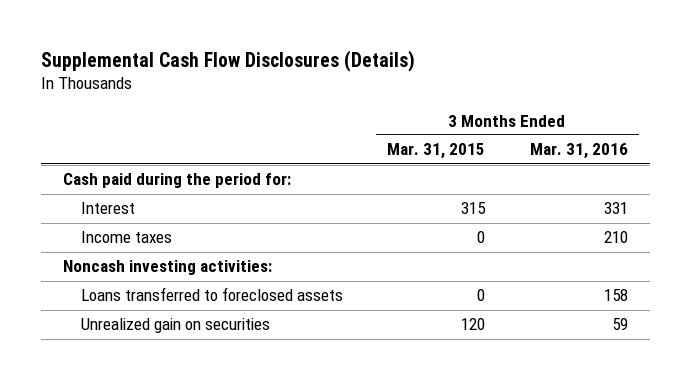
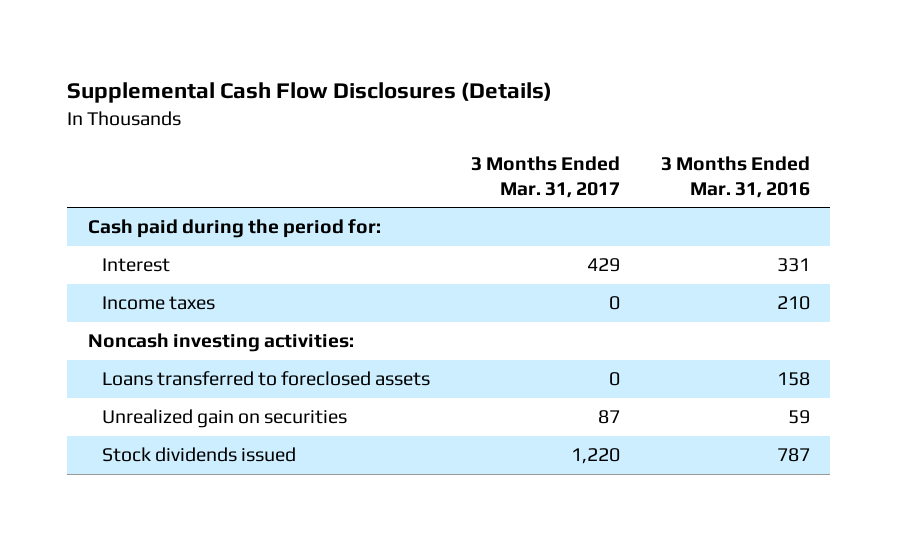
[387,143,486,160] Mar. 31, 2015 -> none
none -> [471,155,621,198] 3 Months Ended Mar. 31, 2017
none -> [102,447,297,463] Stock dividends issued

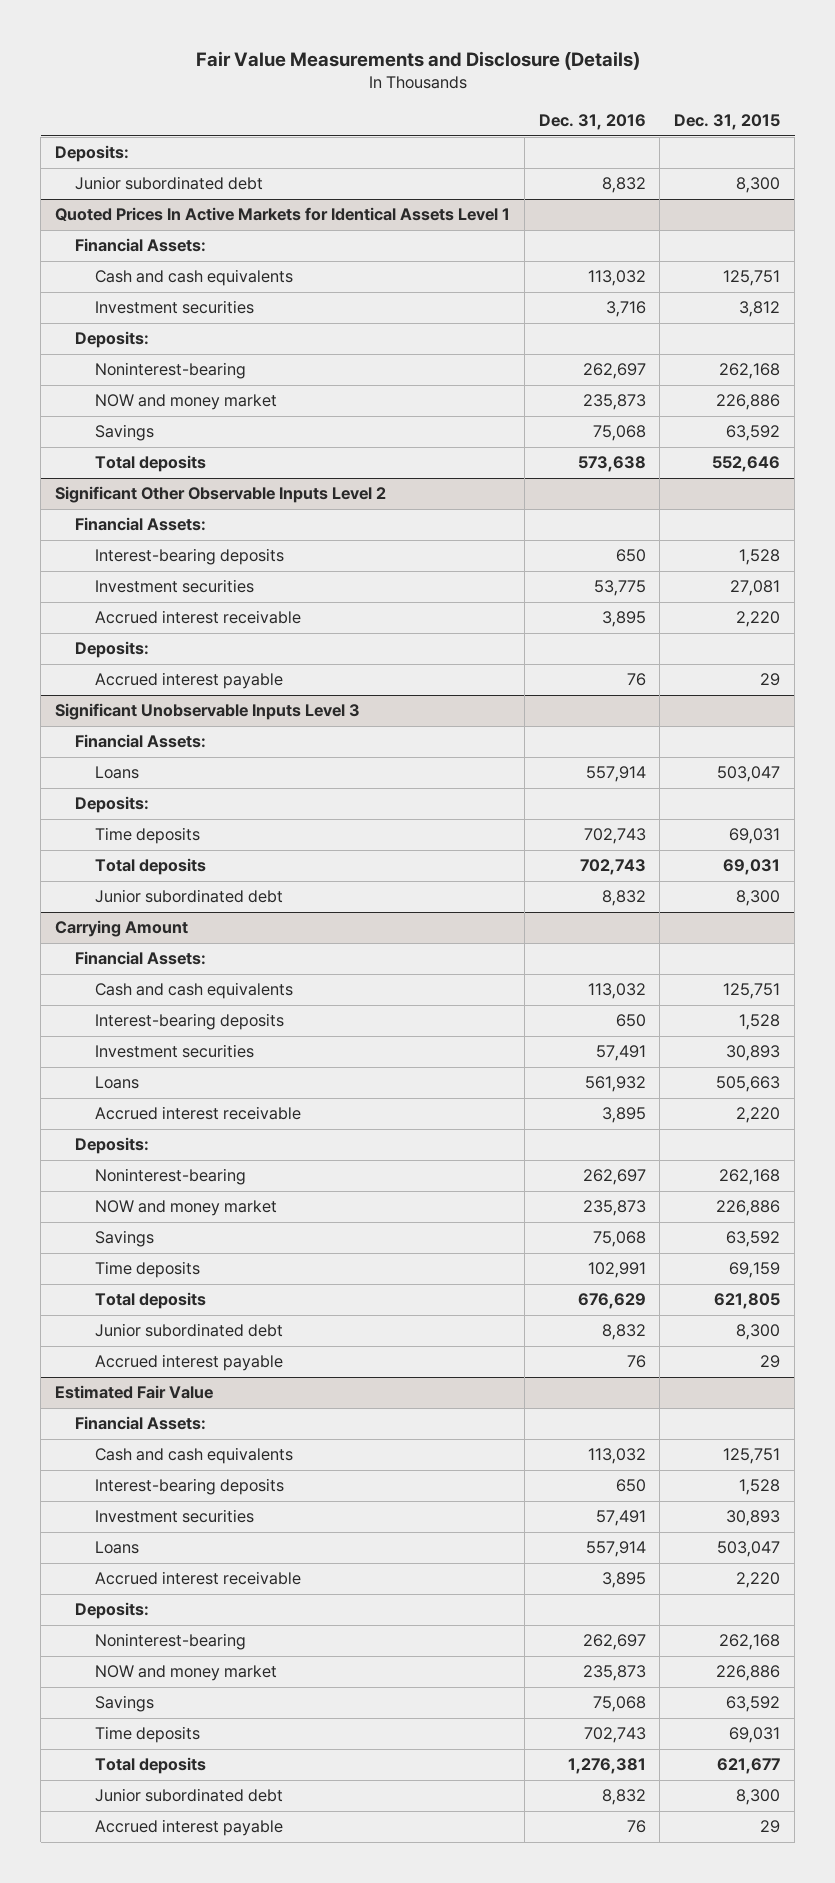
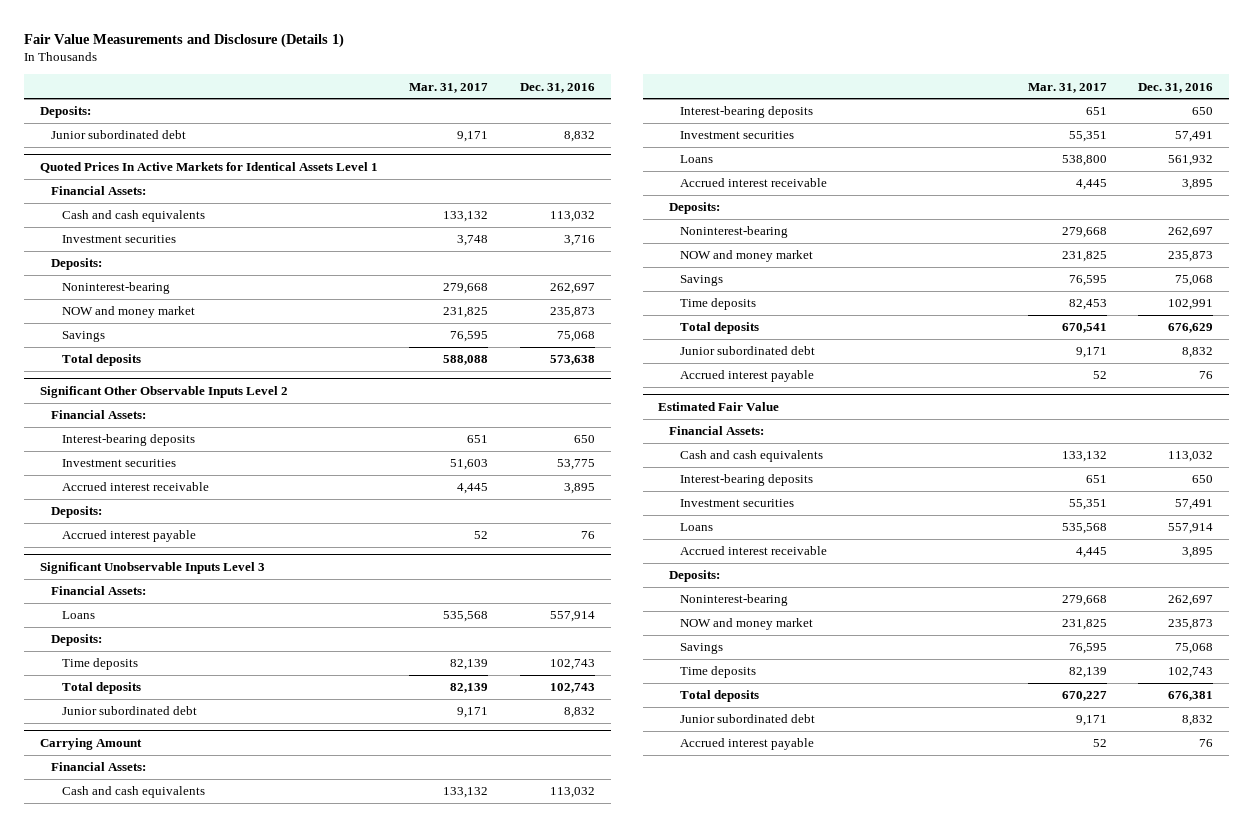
[195,51,640,71] Fair Value Measurements and Disclosure (Details) -> [24,33,345,49] Fair Value Measurements and Disclosure (Details 1)
[674,114,781,131] Dec. 31, 2015 -> none
none -> [409,82,489,93] Mar. 31, 2017
[583,828,646,845] 702,743 -> [549,659,595,671] 102,743
[579,859,646,876] 702,743 -> [549,683,595,694] 102,743
[583,1727,646,1744] 702,743 -> [1168,667,1214,679] 102,743
[567,1758,646,1775] 1,276,381 -> [1168,691,1214,702] 676,381

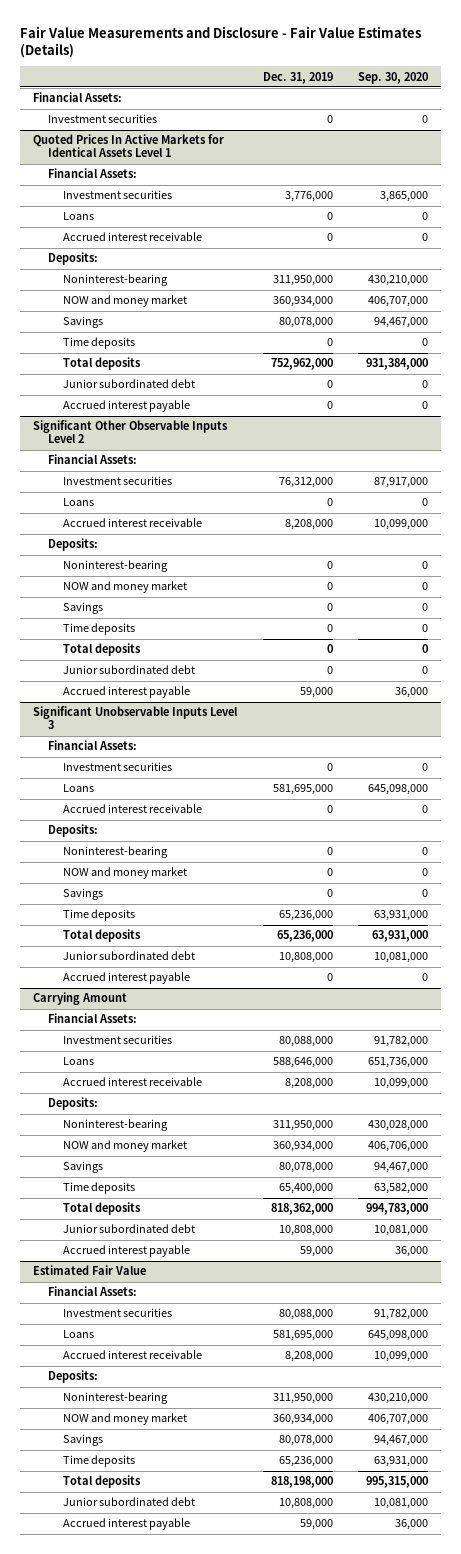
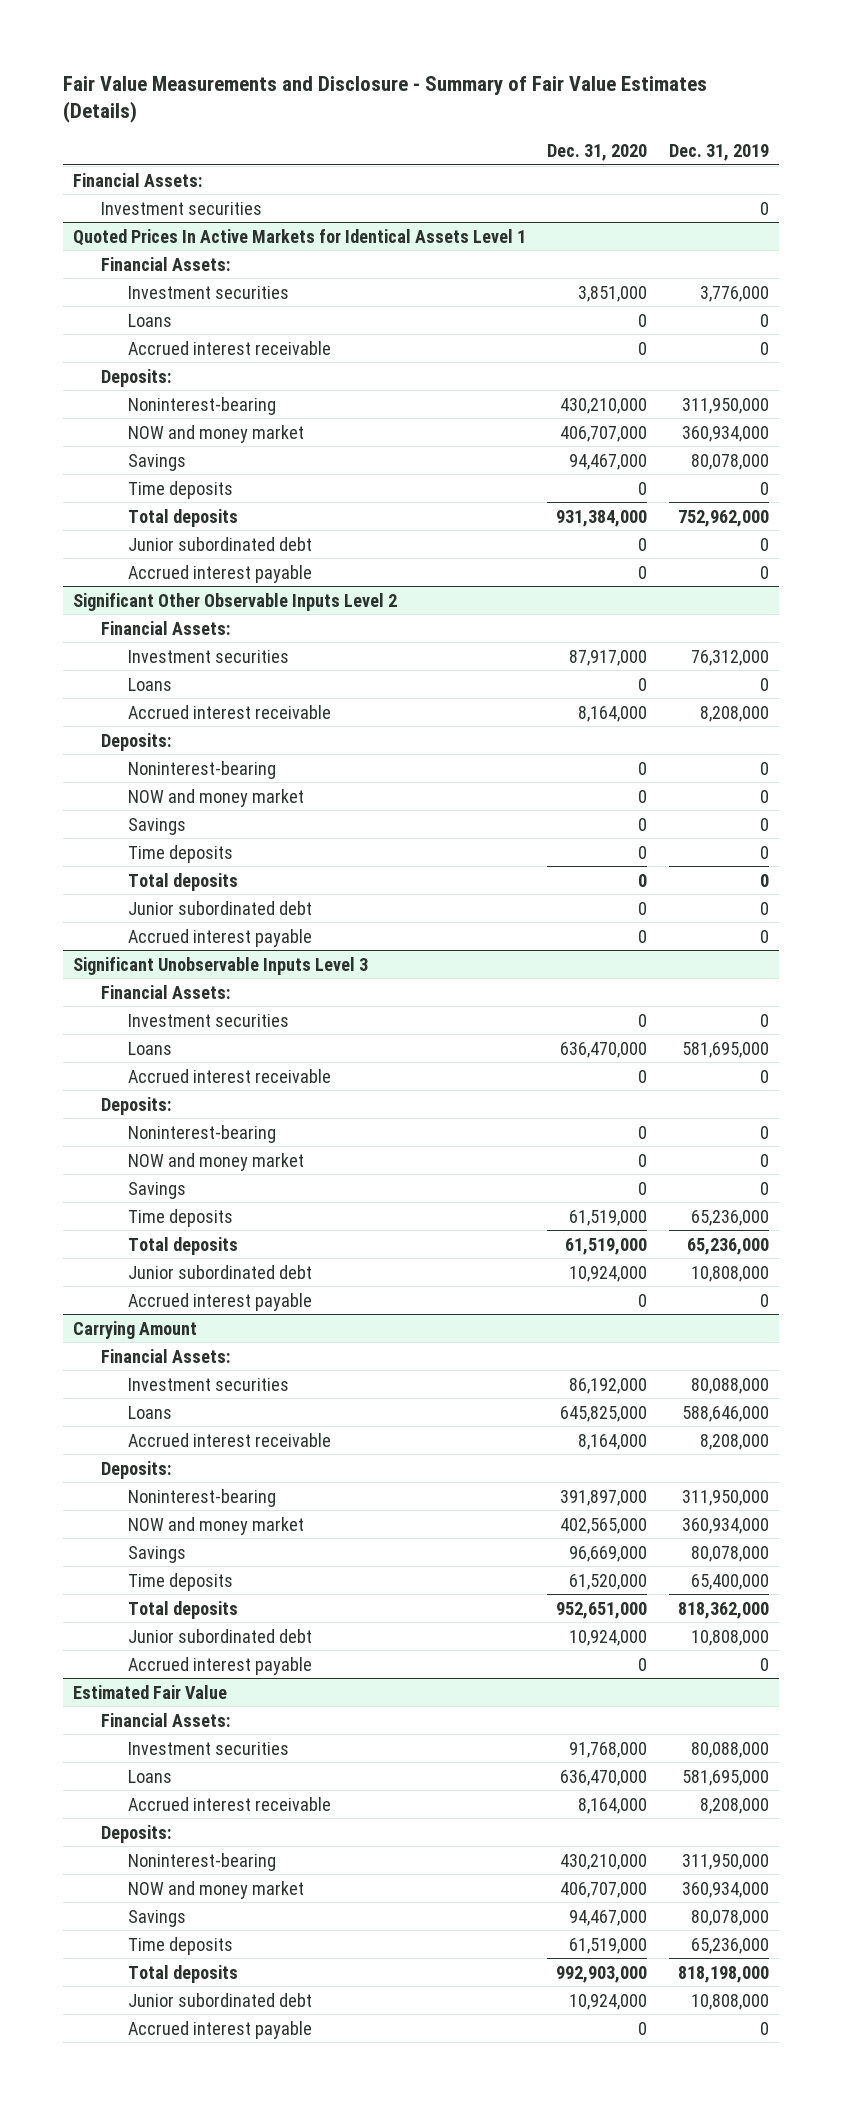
[20,25,422,58] Fair Value Measurements and Disclosure - Fair Value Estimates (Details) -> [62,75,707,124] Fair Value Measurements and Disclosure - Summary of Fair Value Estimates (Details)
[357,71,428,84] Sep. 30, 2020 -> none
none -> [547,143,648,161] Dec. 31, 2020
[299,687,333,699] 59,000 -> [759,929,769,943] 0
[299,1246,333,1258] 59,000 -> [759,1657,769,1671] 0
[299,1519,333,1531] 59,000 -> [759,2021,769,2035] 0

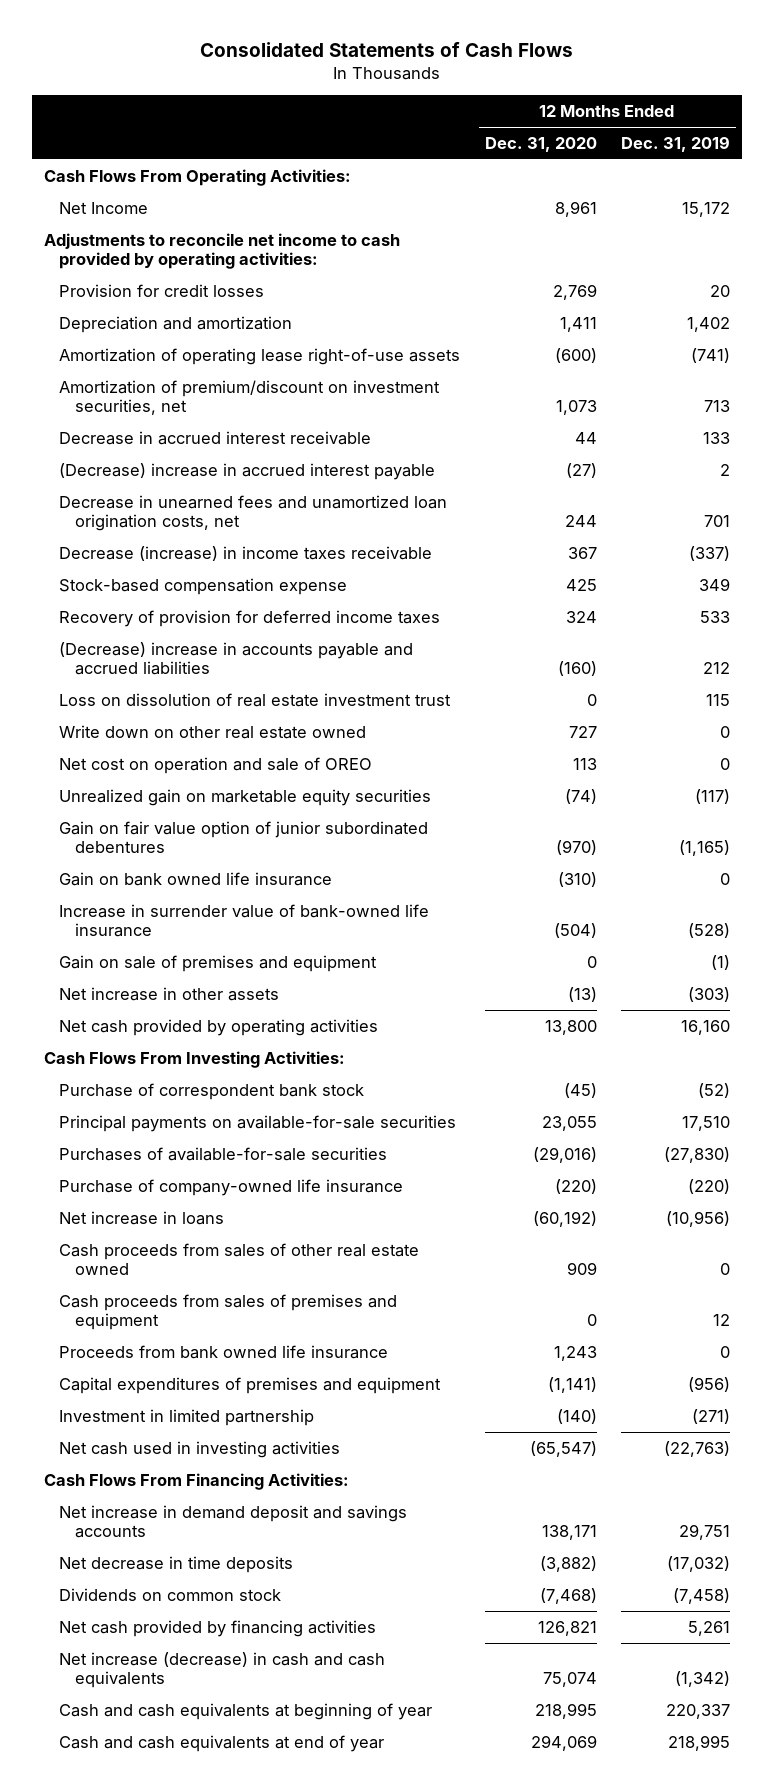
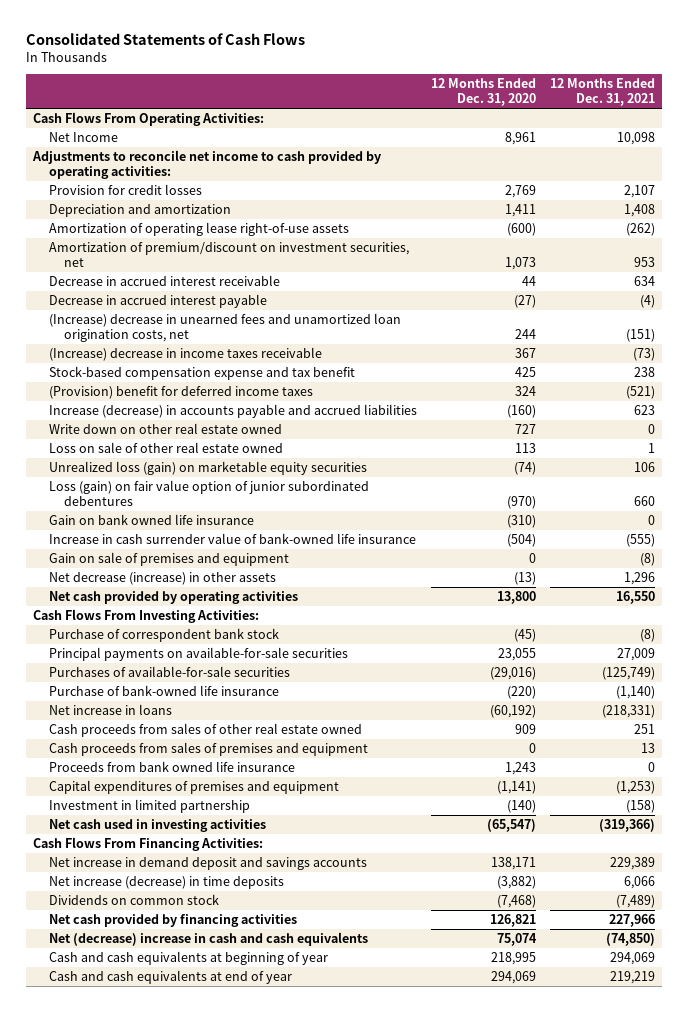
[621,135,731,152] Dec. 31, 2019 -> none
none -> [550,78,656,107] 12 Months Ended Dec. 31, 2021
[59,692,452,707] Loss on dissolution of real estate investment trust -> none
[59,462,436,480] (Decrease) increase in accrued interest payable -> [48,293,267,308] Decrease in accrued interest payable
[59,494,448,532] Decrease in unearned fees and unamortized loan origination costs, net -> [48,312,401,342] (Increase) decrease in unearned fees and unamortized loan origination costs, net
[59,545,433,561] Decrease (increase) in income taxes receivable -> [48,346,322,361] (Increase) decrease in income taxes receivable
[59,577,348,595] Stock-based compensation expense -> [48,365,355,380] Stock-based compensation expense and tax benefit
[59,609,441,627] Recovery of provision for deferred income taxes -> [48,385,313,399] (Provision) benefit for deferred income taxes
[59,641,414,676] (Decrease) increase in accounts payable and accrued liabilities -> [48,403,417,418] Increase (decrease) in accounts payable and accrued liabilities
[59,756,373,774] Net cost on operation and sale of OREO -> [48,441,283,453] Loss on sale of other real estate owned
[59,788,432,806] Unrealized gain on marketable equity securities -> [48,460,367,475] Unrealized loss (gain) on marketable equity securities
[59,820,429,854] Gain on fair value option of junior subordinated debentures -> [48,479,369,506] Loss (gain) on fair value option of junior subordinated debentures
[59,903,430,938] Increase in surrender value of bank-owned life insurance -> [48,532,416,544] Increase in cash surrender value of bank-owned life insurance
[59,986,280,1001] Net increase in other assets -> [48,571,276,585] Net decrease (increase) in other assets
[59,1178,404,1196] Purchase of company-owned life insurance -> [48,684,279,696] Purchase of bank-owned life insurance
[59,1555,294,1573] Net decrease in time deposits -> [48,875,284,889] Net increase (decrease) in time deposits
[59,1651,386,1689] Net increase (decrease) in cash and cash equivalents -> [48,931,368,946] Net (decrease) increase in cash and cash equivalents

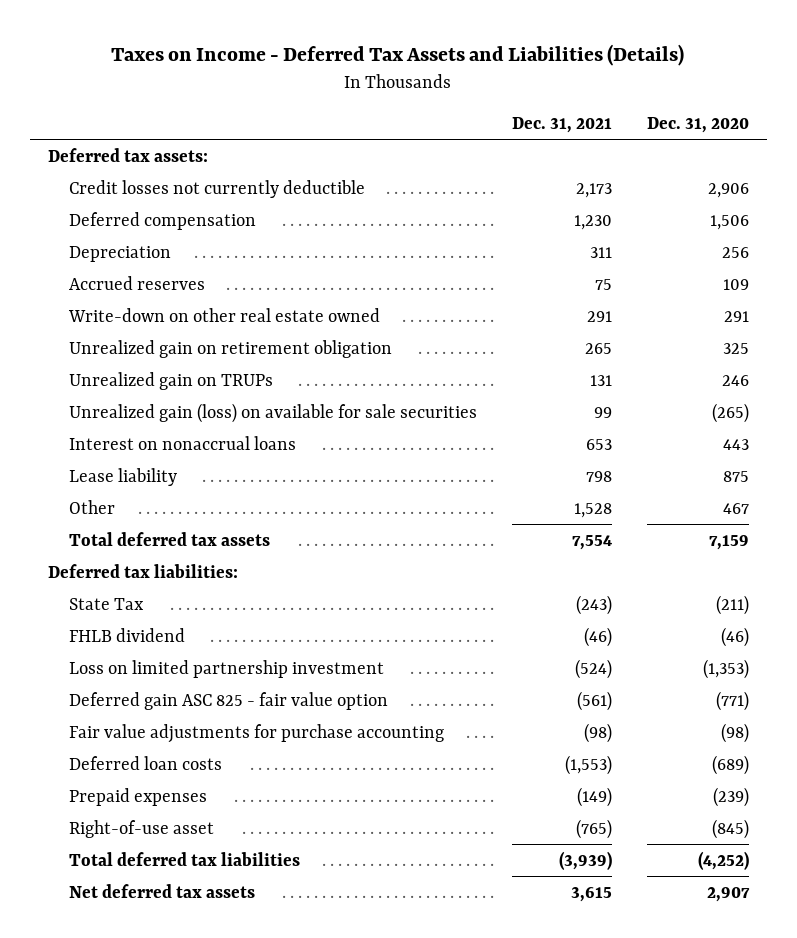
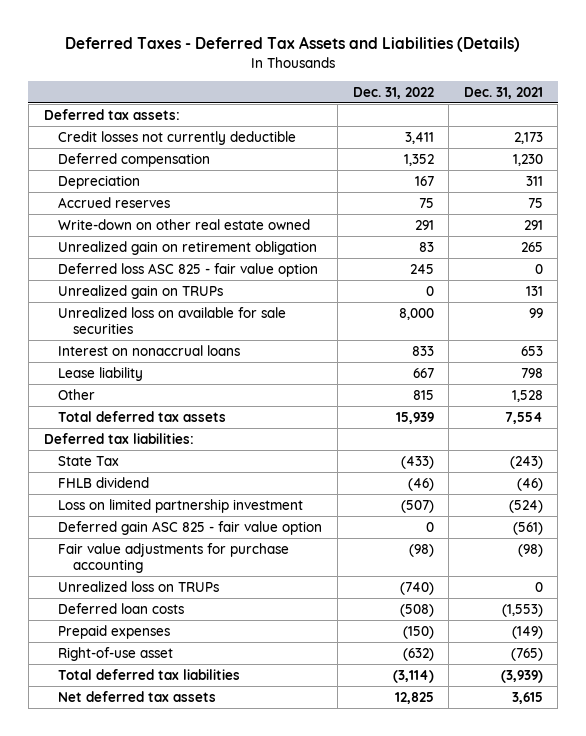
[111,43,685,66] Taxes on Income - Deferred Tax Assets and Liabilities (Details) -> [65,36,521,53] Deferred Taxes - Deferred Tax Assets and Liabilities (Details)
[647,117,750,134] Dec. 31, 2020 -> none
none -> [352,86,434,99] Dec. 31, 2022
none -> [58,262,319,277] Deferred loss ASC 825 - fair value option
[68,402,477,423] Unrealized gain (loss) on available for sale securities -> [58,306,287,334] Unrealized loss on available for sale securities
none -> [58,580,220,592] Unrealized loss on TRUPs

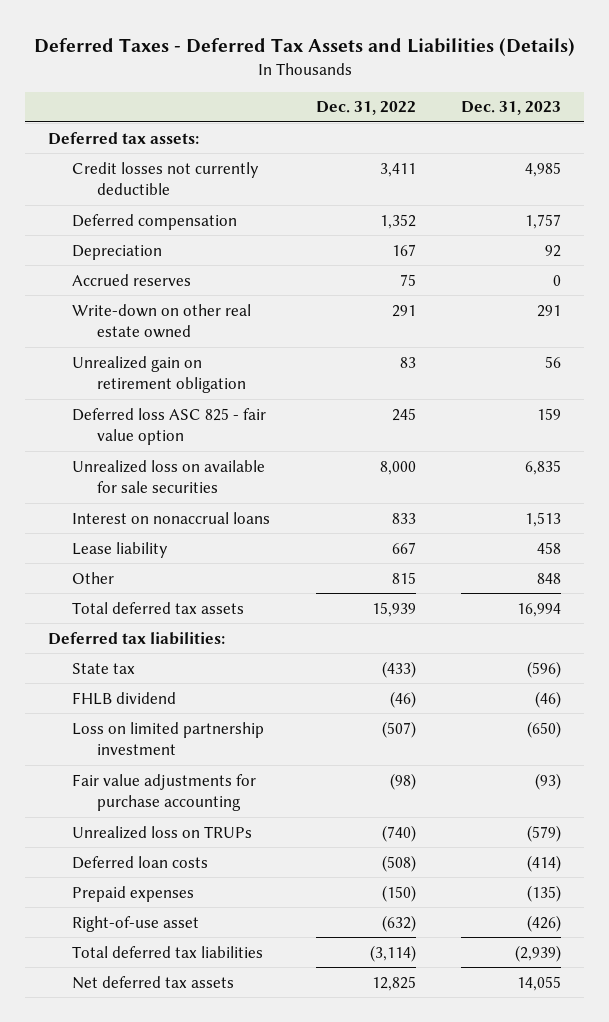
[463,86,543,99] Dec. 31, 2021 -> none
none -> [461,101,562,116] Dec. 31, 2023
[58,284,224,299] Unrealized gain on TRUPs -> none
[58,455,120,466] State Tax -> [72,662,136,674] State tax
[58,520,323,535] Deferred gain ASC 825 - fair value option -> none

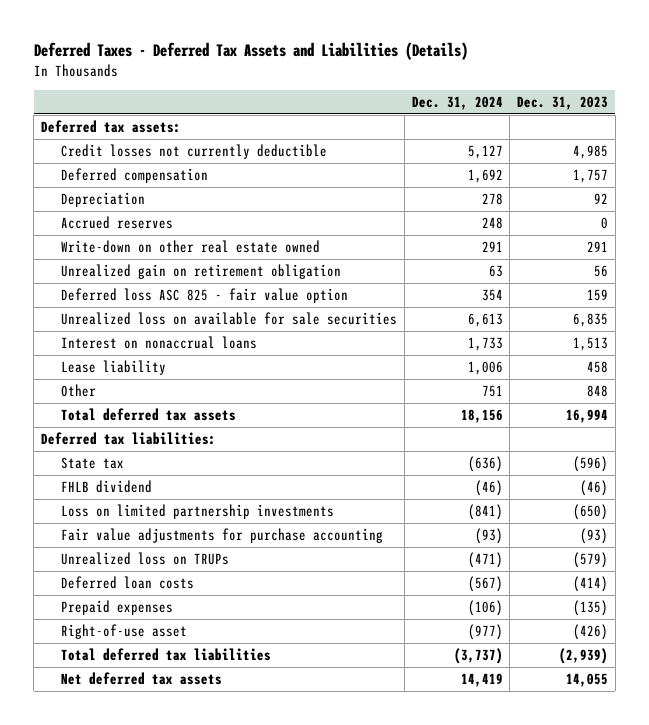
[315,101,416,116] Dec. 31, 2022 -> none
none -> [411,95,503,110] Dec. 31, 2024
[72,721,265,755] Loss on limited partnership investment -> [61,504,335,520] Loss on limited partnership investments

